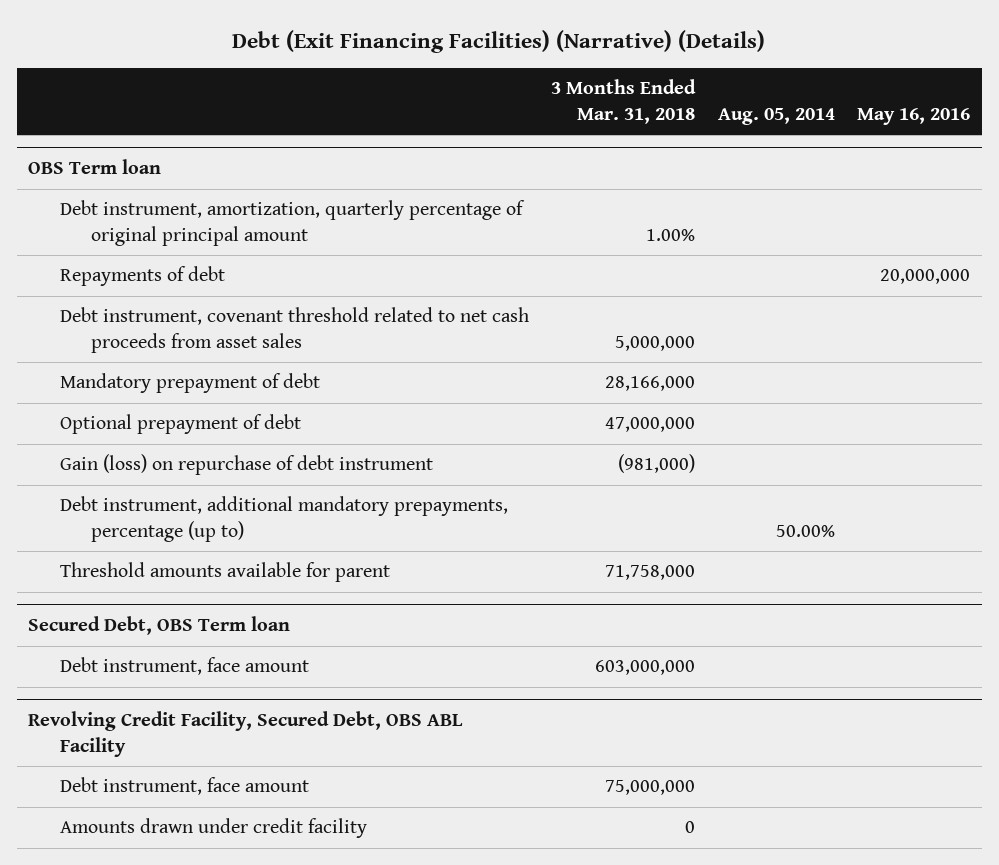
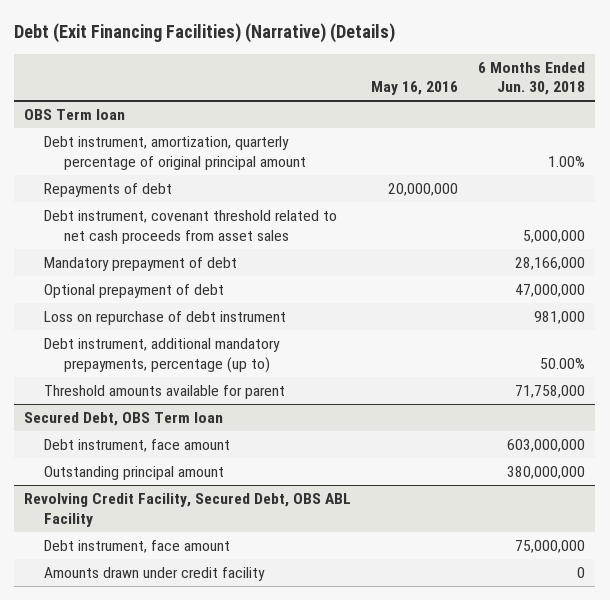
[551,79,697,125] 3 Months Ended Mar. 31, 2018 -> none
[717,108,835,126] Aug. 05, 2014 -> none
none -> [478,61,586,96] 6 Months Ended Jun. 30, 2018
[59,454,433,476] Gain (loss) on repurchase of debt instrument -> [44,311,287,326] Loss on repurchase of debt instrument
none -> [44,466,225,481] Outstanding principal amount

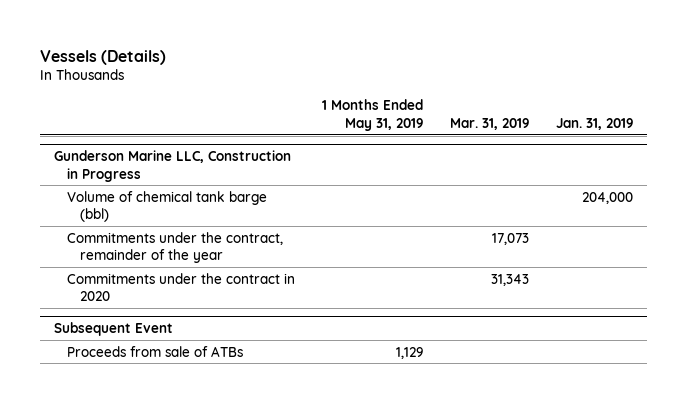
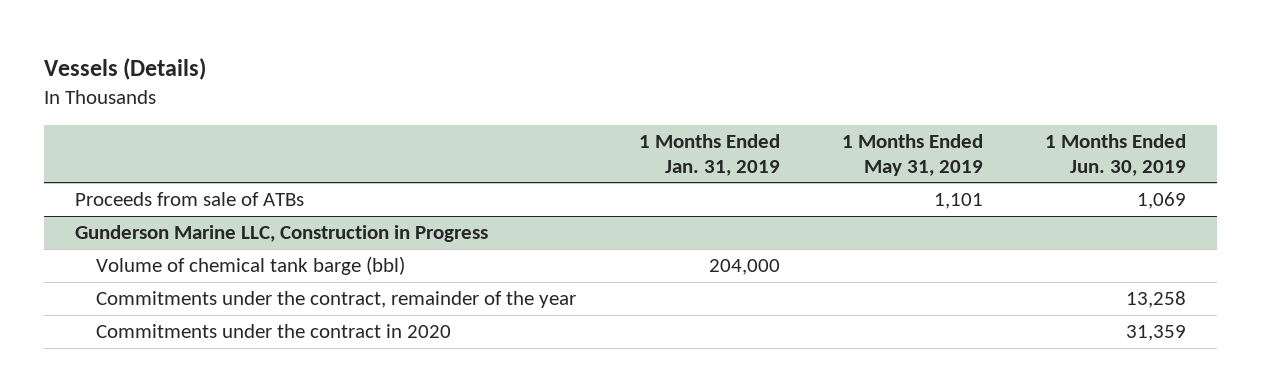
[449,117,529,130] Mar. 31, 2019 -> none
[555,117,633,130] Jan. 31, 2019 -> none
none -> [638,134,780,176] 1 Months Ended Jan. 31, 2019
none -> [1045,134,1187,176] 1 Months Ended Jun. 30, 2019
none -> [75,192,305,207] Proceeds from sale of ATBs
[53,322,173,337] Subsequent Event -> none
[66,345,243,357] Proceeds from sale of ATBs -> none

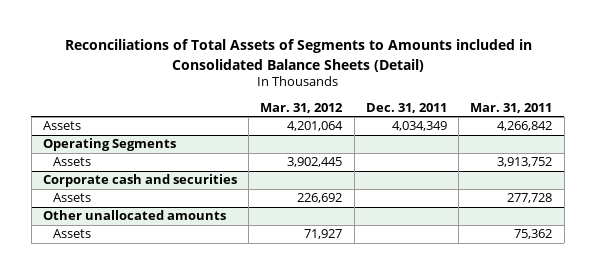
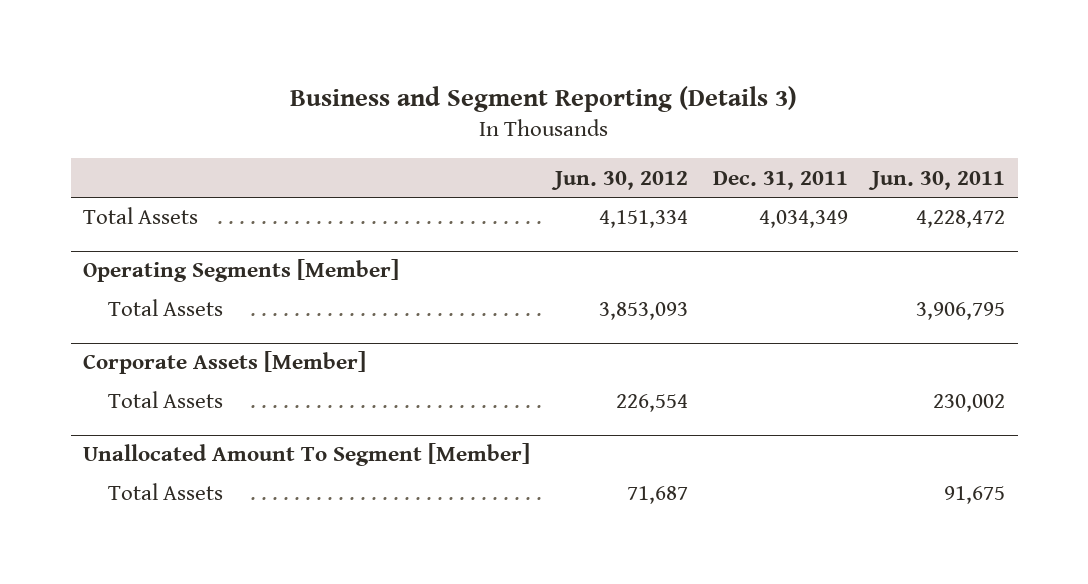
[64,39,532,72] Reconciliations of Total Assets of Segments to Amounts included in Consolidated Balance Sheets (Detail) -> [290,85,798,112] Business and Segment Reporting (Details 3)
[260,102,344,113] Mar. 31, 2012 -> none
[470,102,553,113] Mar. 31, 2011 -> none
none -> [550,170,688,190] Jun. 30, 2012
none -> [868,170,1006,190] Jun. 30, 2011
[42,174,237,188] Corporate cash and securities -> none
[53,193,92,203] Assets -> none
[42,210,226,221] Other unallocated amounts -> none
[53,229,92,239] Assets -> none
[42,121,81,131] Assets -> [83,207,199,225] Total Assets
[42,138,176,152] Operating Segments -> [83,259,400,283] Operating Segments [Member]
[53,157,92,167] Assets -> [108,299,224,317] Total Assets
none -> [83,351,367,375] Corporate Assets [Member]
none -> [108,391,224,409] Total Assets
none -> [83,443,531,467] Unallocated Amount To Segment [Member]
none -> [108,483,224,501] Total Assets

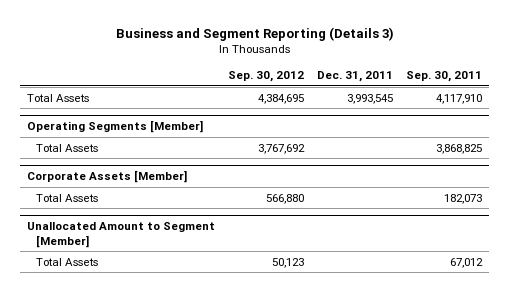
[550,170,688,190] Jun. 30, 2012 -> none
[868,170,1006,190] Jun. 30, 2011 -> none
none -> [227,71,304,83] Sep. 30, 2012
none -> [406,71,483,83] Sep. 30, 2011
[758,210,848,229] 4,034,349 -> [347,93,394,104] 3,993,545
[83,443,531,467] Unallocated Amount To Segment [Member] -> [26,221,215,248] Unallocated Amount to Segment [Member]

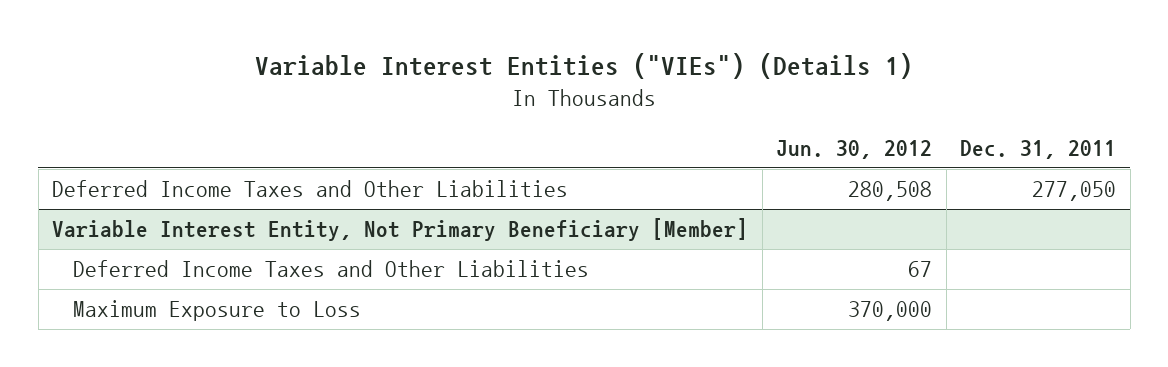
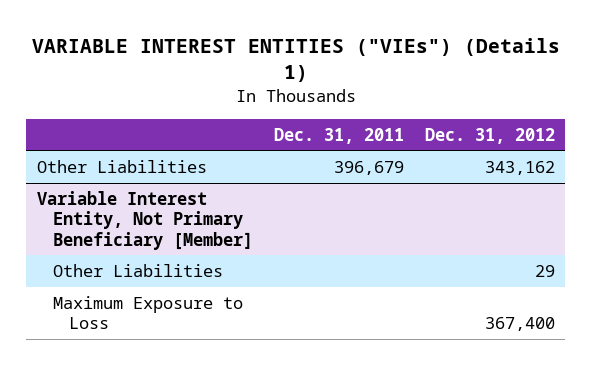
[255,52,914,79] Variable Interest Entities ("VIEs") (Details 1) -> [31,37,560,82] VARIABLE INTEREST ENTITIES ("VIEs") (Details 1)
[776,139,933,159] Jun. 30, 2012 -> none
none -> [424,127,555,144] Dec. 31, 2012
[52,180,569,198] Deferred Income Taxes and Other Liabilities -> [36,159,207,173] Other Liabilities
[1032,181,1117,202] 277,050 -> [333,160,404,175] 396,679
[72,260,589,278] Deferred Income Taxes and Other Liabilities -> [52,263,223,277] Other Liabilities

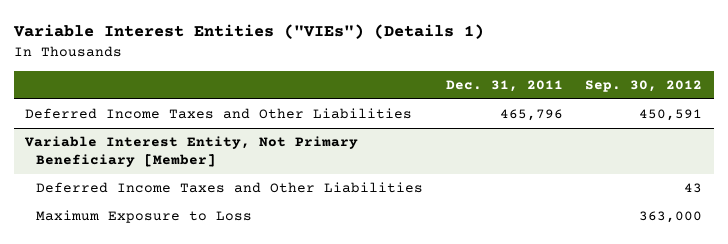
[31,37,560,82] VARIABLE INTEREST ENTITIES ("VIEs") (Details 1) -> [12,24,484,40] Variable Interest Entities ("VIEs") (Details 1)
[424,127,555,144] Dec. 31, 2012 -> none
none -> [585,79,703,92] Sep. 30, 2012
[36,159,207,173] Other Liabilities -> [25,108,413,120] Deferred Income Taxes and Other Liabilities
[333,160,404,175] 396,679 -> [499,109,563,122] 465,796
[52,263,223,277] Other Liabilities -> [35,182,423,194] Deferred Income Taxes and Other Liabilities

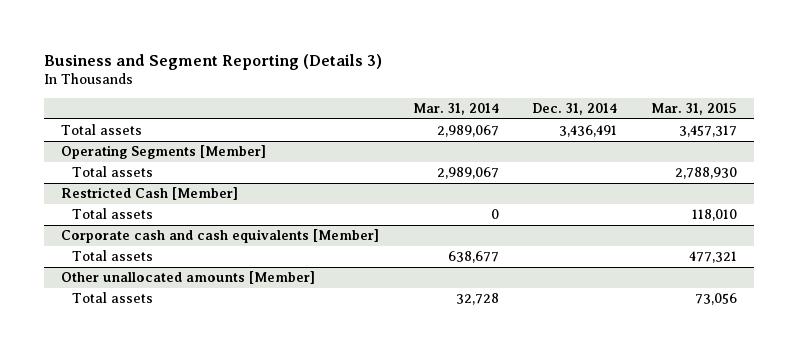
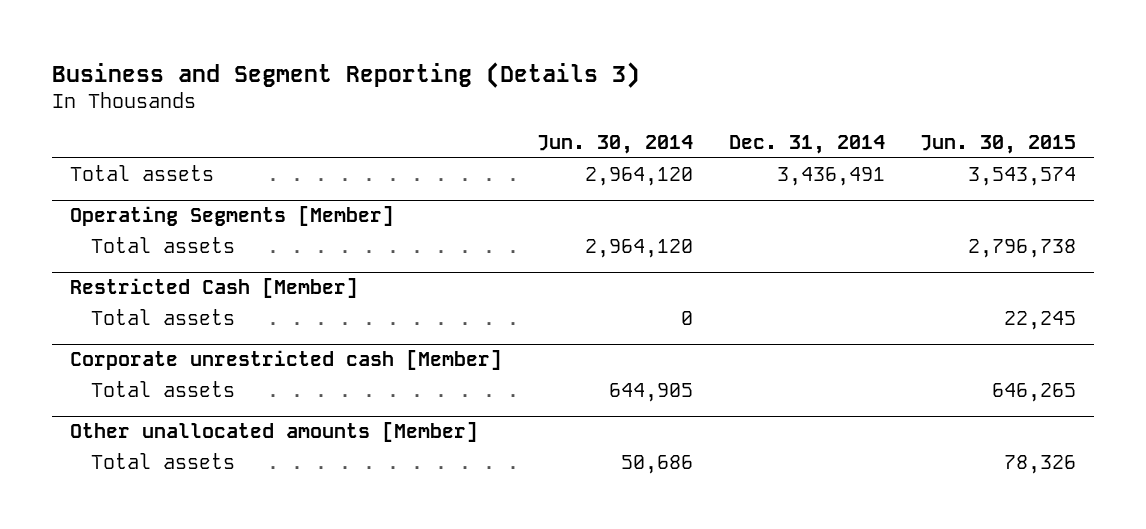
[412,103,499,116] Mar. 31, 2014 -> none
[650,103,737,116] Mar. 31, 2015 -> none
none -> [537,135,694,155] Jun. 30, 2014
none -> [920,135,1077,155] Jun. 30, 2015
[60,229,379,244] Corporate cash and cash equivalents [Member] -> [69,350,502,371] Corporate unrestricted cash [Member]

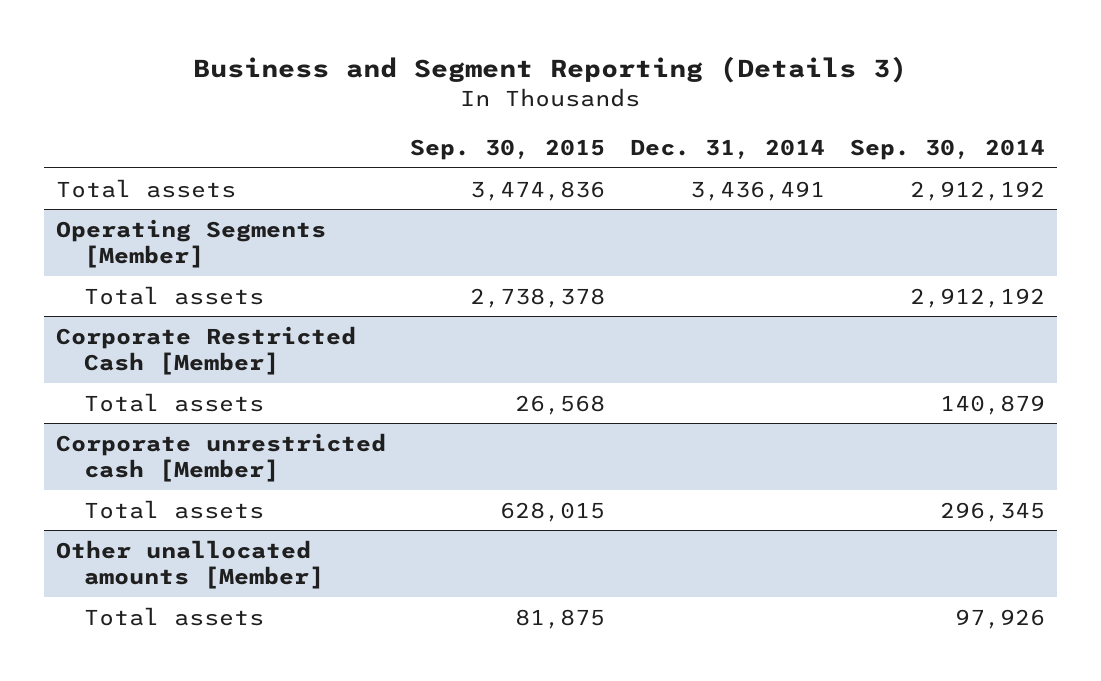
[537,135,694,155] Jun. 30, 2014 -> none
[920,135,1077,155] Jun. 30, 2015 -> none
none -> [410,138,606,160] Sep. 30, 2015
none -> [849,138,1045,160] Sep. 30, 2014
[69,278,358,299] Restricted Cash [Member] -> [55,325,356,376] Corporate Restricted Cash [Member]

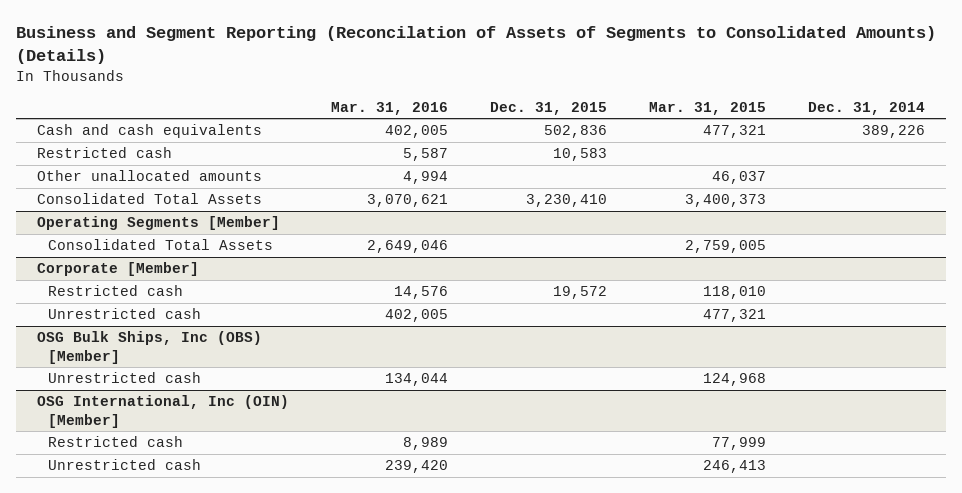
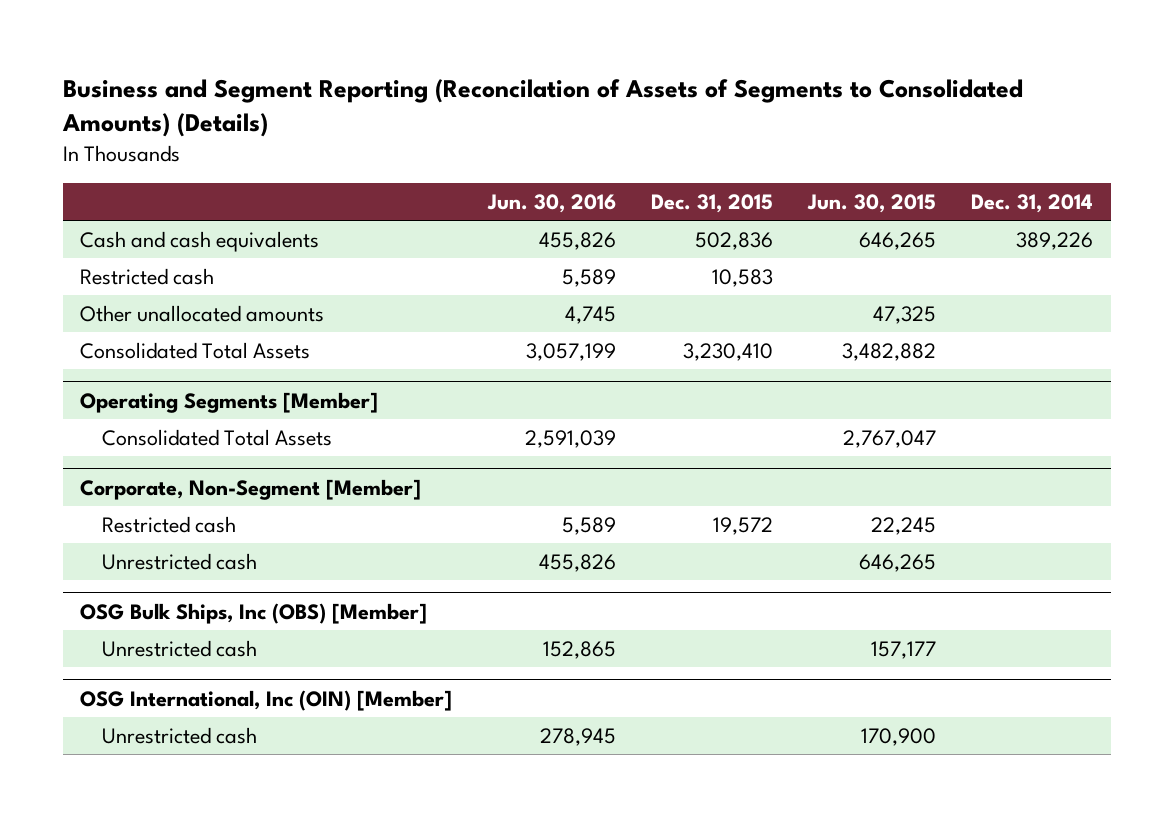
[330,101,448,115] Mar. 31, 2016 -> none
[649,101,767,115] Mar. 31, 2015 -> none
none -> [486,193,616,213] Jun. 30, 2016
none -> [807,193,937,213] Jun. 30, 2015
[36,262,199,277] Corporate [Member] -> [80,478,422,500] Corporate, Non-Segment [Member]
[48,436,184,448] Restricted cash -> none

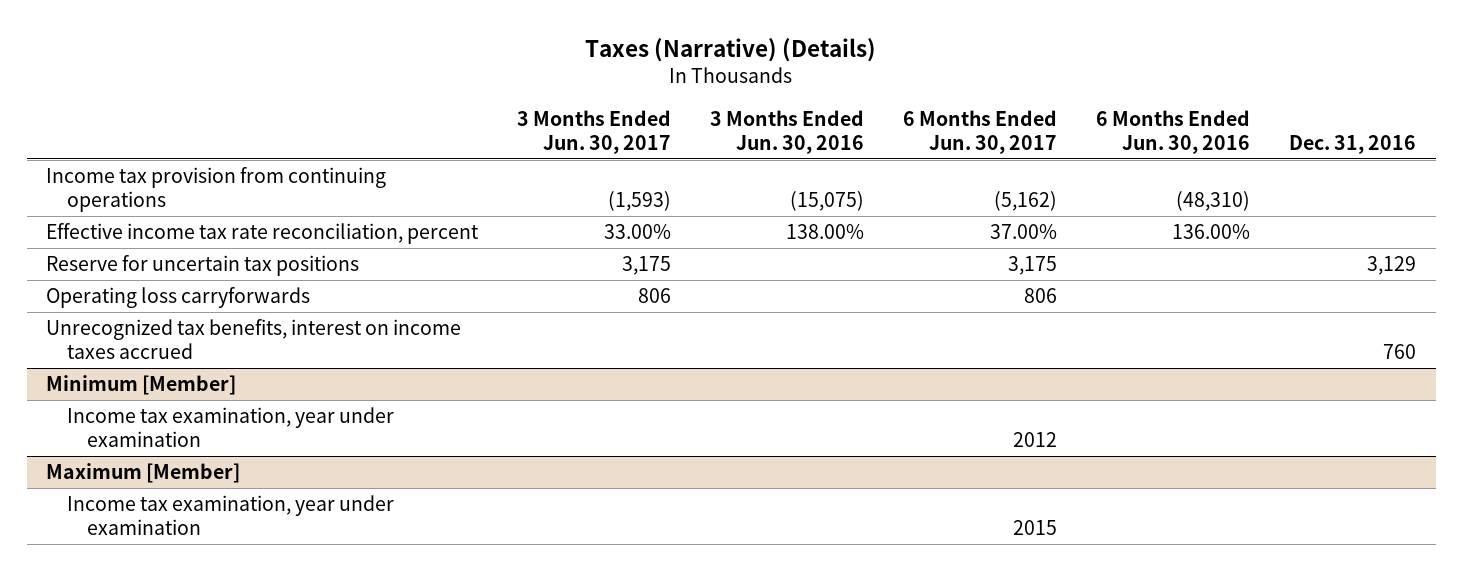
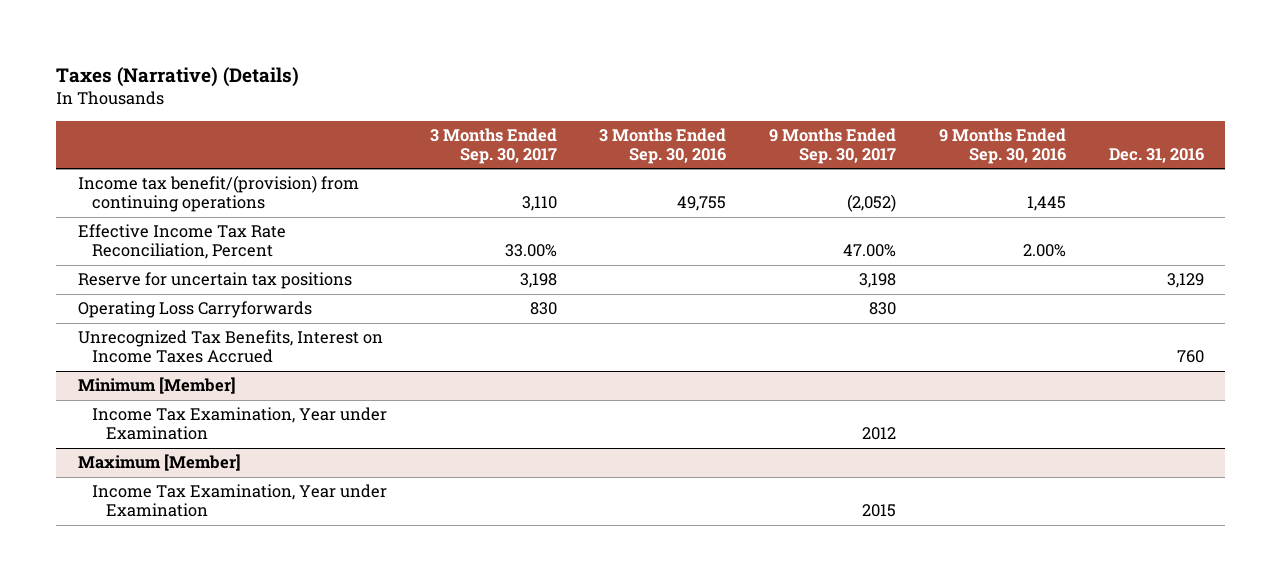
[517,109,672,154] 3 Months Ended Jun. 30, 2017 -> none
[710,109,865,154] 3 Months Ended Jun. 30, 2016 -> none
[903,109,1058,154] 6 Months Ended Jun. 30, 2017 -> none
[1096,109,1251,154] 6 Months Ended Jun. 30, 2016 -> none
none -> [429,127,557,164] 3 Months Ended Sep. 30, 2017
none -> [599,127,727,164] 3 Months Ended Sep. 30, 2016
none -> [769,127,897,164] 9 Months Ended Sep. 30, 2017
none -> [938,127,1066,164] 9 Months Ended Sep. 30, 2016
[46,167,387,213] Income tax provision from continuing operations -> [77,175,359,213] Income tax benefit/(provision) from continuing operations
[46,223,480,245] Effective income tax rate reconciliation, percent -> [77,224,286,260] Effective Income Tax Rate Reconciliation, Percent
[46,287,311,309] Operating loss carryforwards -> [77,301,312,319] Operating Loss Carryforwards
[46,319,462,360] Unrecognized tax benefits, interest on income taxes accrued -> [77,330,383,364] Unrecognized Tax Benefits, Interest on Income Taxes Accrued
[66,407,394,448] Income tax examination, year under examination -> [91,407,387,441] Income Tax Examination, Year under Examination
[66,495,394,536] Income tax examination, year under examination -> [91,484,387,518] Income Tax Examination, Year under Examination

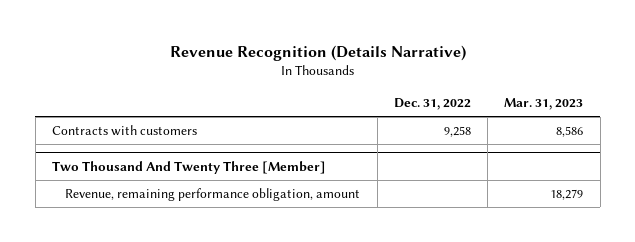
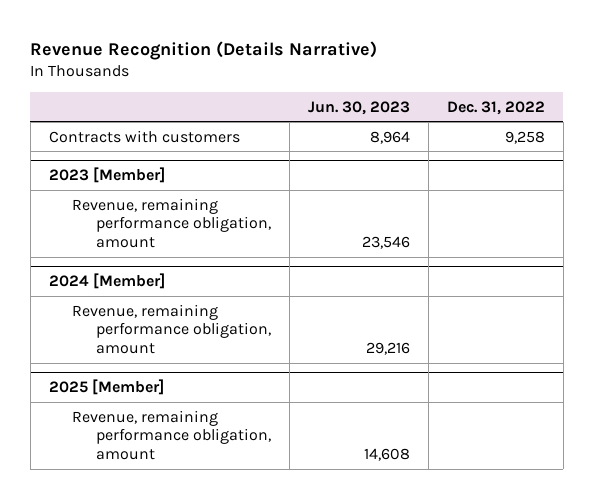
[504,97,584,110] Mar. 31, 2023 -> none
none -> [308,100,411,115] Jun. 30, 2023
[52,160,327,174] Two Thousand And Twenty Three [Member] -> [48,167,165,184] 2023 [Member]
none -> [48,273,165,290] 2024 [Member]
none -> [72,303,272,355] Revenue, remaining performance obligation, amount
none -> [48,379,164,396] 2025 [Member]
none -> [72,409,272,461] Revenue, remaining performance obligation, amount

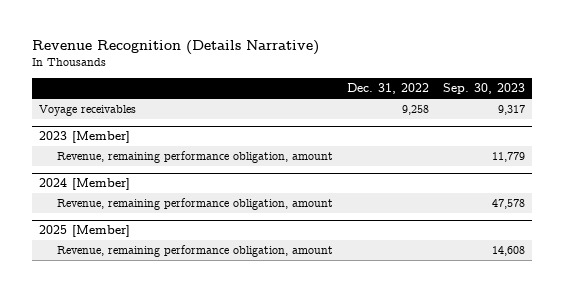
[308,100,411,115] Jun. 30, 2023 -> none
none -> [443,83,526,95] Sep. 30, 2023
[48,129,240,143] Contracts with customers -> [39,105,137,117] Voyage receivables

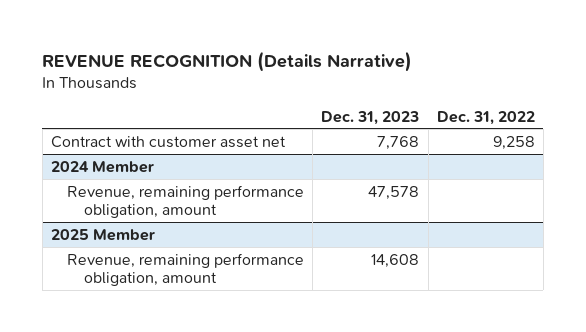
[32,40,320,56] Revenue Recognition (Details Narrative) -> [42,50,413,72] REVENUE RECOGNITION (Details Narrative)
[443,83,526,95] Sep. 30, 2023 -> none
none -> [321,110,420,125] Dec. 31, 2023
[39,131,131,144] 2023 [Member] -> none
[56,151,333,164] Revenue, remaining performance obligation, amount -> none
[39,105,137,117] Voyage receivables -> [50,135,286,148] Contract with customer asset net
[39,178,131,191] 2024 [Member] -> [50,160,154,173] 2024 Member
[39,225,131,238] 2025 [Member] -> [50,228,155,241] 2025 Member

